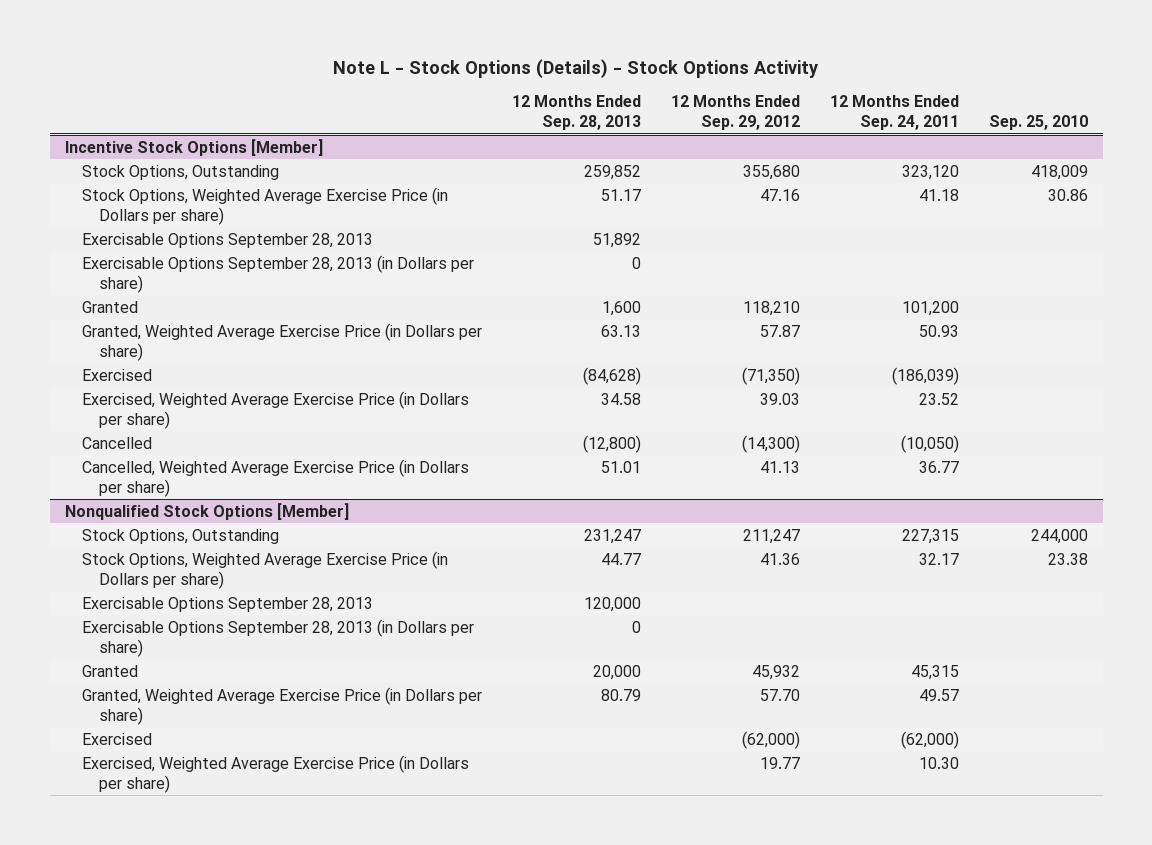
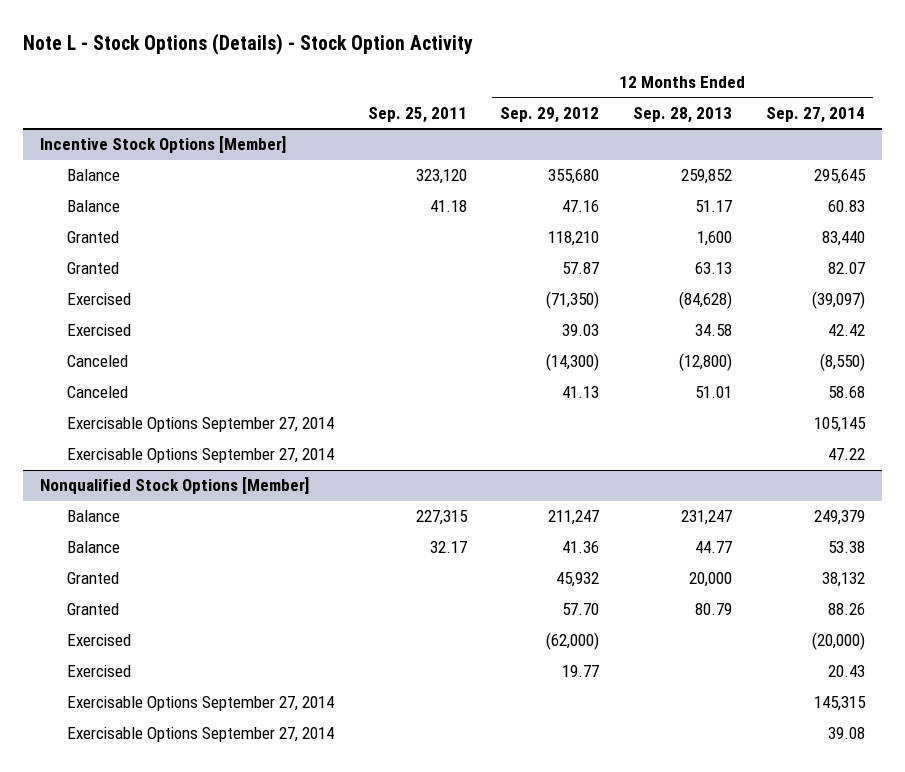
[333,59,819,79] Note L - Stock Options (Details) - Stock Options Activity -> [23,32,474,55] Note L - Stock Options (Details) - Stock Option Activity
[829,95,959,131] 12 Months Ended Sep. 24, 2011 -> none
[988,115,1088,131] Sep. 25, 2010 -> none
none -> [367,106,467,123] Sep. 25, 2011
none -> [765,106,865,123] Sep. 27, 2014
[81,232,373,248] Exercisable Options September 28, 2013 -> none
[81,254,474,293] Exercisable Options September 28, 2013 (in Dollars per share) -> none
[81,164,279,180] Stock Options, Outstanding -> [66,169,120,182] Balance
[81,186,448,225] Stock Options, Weighted Average Exercise Price (in Dollars per share) -> [66,200,120,213] Balance
[81,322,482,361] Granted, Weighted Average Exercise Price (in Dollars per share) -> [66,262,119,275] Granted
[81,390,469,429] Exercised, Weighted Average Exercise Price (in Dollars per share) -> [66,324,131,337] Exercised
[81,436,152,449] Cancelled -> [66,355,128,368] Canceled
[81,458,469,497] Cancelled, Weighted Average Exercise Price (in Dollars per share) -> [66,386,128,399] Canceled
none -> [66,417,334,433] Exercisable Options September 27, 2014
none -> [66,448,334,464] Exercisable Options September 27, 2014
[81,596,373,612] Exercisable Options September 28, 2013 -> none
[81,618,474,657] Exercisable Options September 28, 2013 (in Dollars per share) -> none
[81,528,279,544] Stock Options, Outstanding -> [66,510,120,523] Balance
[81,550,448,589] Stock Options, Weighted Average Exercise Price (in Dollars per share) -> [66,541,120,554] Balance
[81,686,482,725] Granted, Weighted Average Exercise Price (in Dollars per share) -> [66,603,119,616] Granted
[81,754,469,793] Exercised, Weighted Average Exercise Price (in Dollars per share) -> [66,665,131,678] Exercised
none -> [66,696,334,712] Exercisable Options September 27, 2014
none -> [66,727,334,743] Exercisable Options September 27, 2014

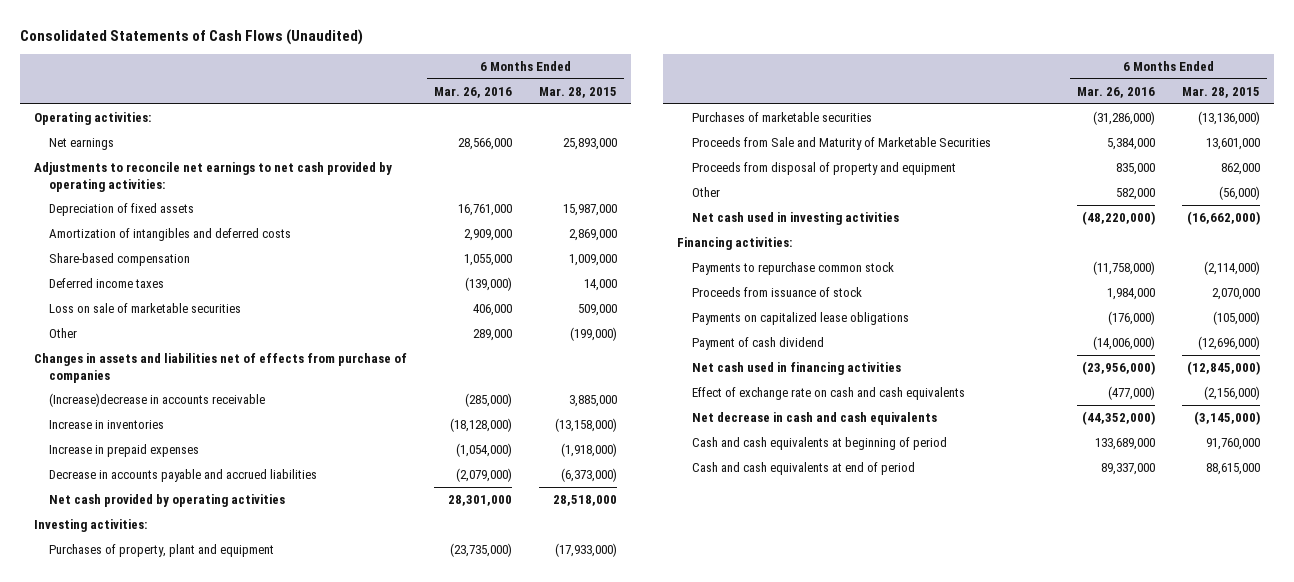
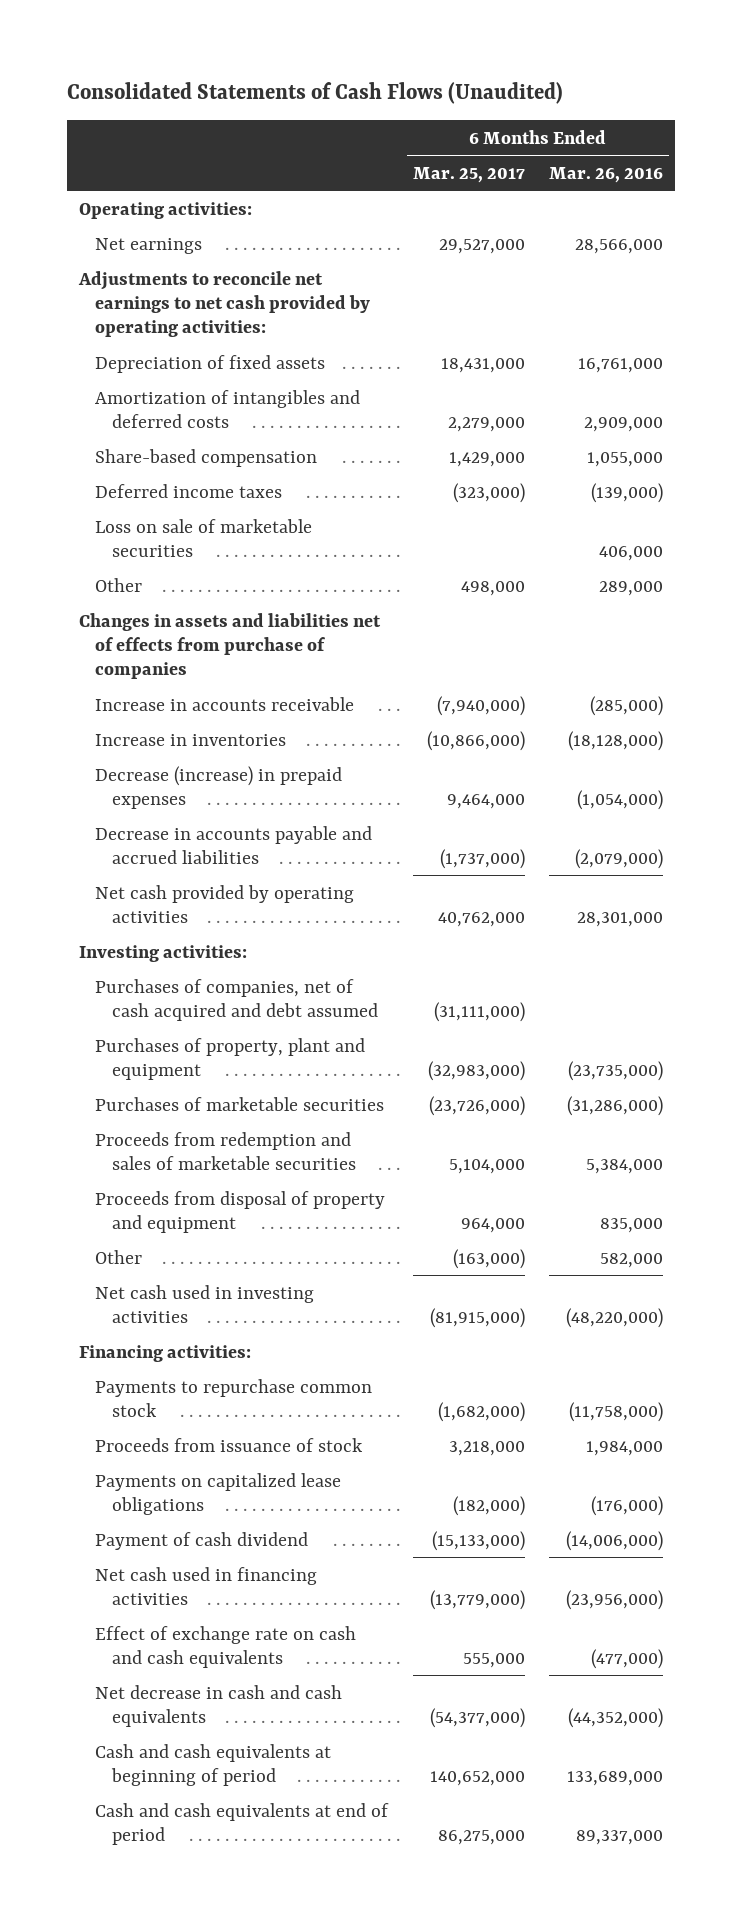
[539,86,618,98] Mar. 28, 2015 -> none
none -> [412,166,525,183] Mar. 25, 2017
[49,393,266,408] (Increase)decrease in accounts receivable -> [95,696,355,711] Increase in accounts receivable
[49,444,200,458] Increase in prepaid expenses -> [95,765,343,809] Decrease (increase) in prepaid expenses
none -> [95,978,378,1021] Purchases of companies, net of cash acquired and debt assumed
[692,137,992,151] Proceeds from Sale and Maturity of Marketable Securities -> [95,1131,356,1170] Proceeds from redemption and sales of marketable securities

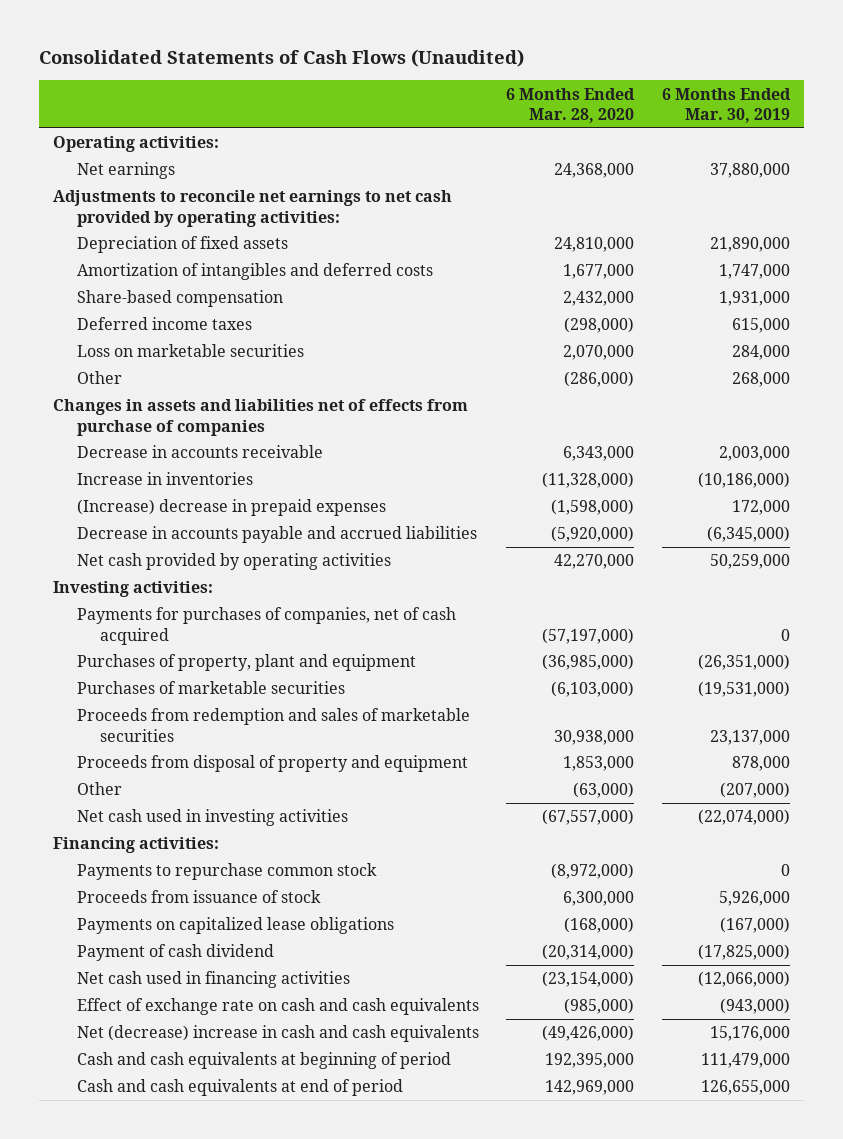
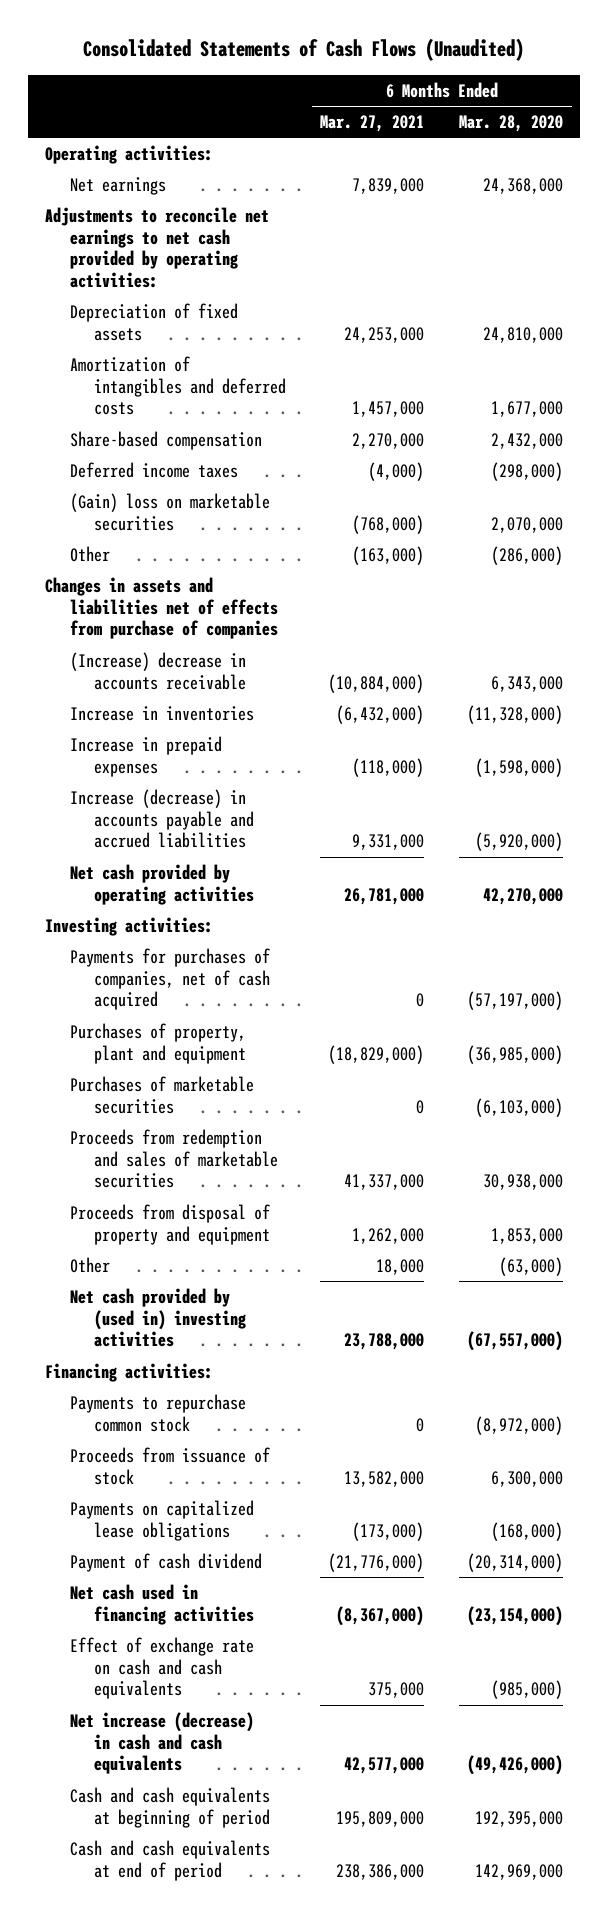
[662,87,792,124] 6 Months Ended Mar. 30, 2019 -> none
none -> [320,115,425,133] Mar. 27, 2021
[76,344,304,358] Loss on marketable securities -> [69,493,270,531] (Gain) loss on marketable securities
[76,445,323,459] Decrease in accounts receivable -> [69,652,246,690] (Increase) decrease in accounts receivable
[76,499,386,517] (Increase) decrease in prepaid expenses -> [69,736,222,777] Increase in prepaid expenses
[76,526,477,544] Decrease in accounts payable and accrued liabilities -> [69,789,254,849] Increase (decrease) in accounts payable and accrued liabilities
[76,809,348,827] Net cash used in investing activities -> [69,1288,246,1348] Net cash provided by (used in) investing activities
[76,1025,479,1043] Net (decrease) increase in cash and cash equivalents -> [69,1712,254,1775] Net increase (decrease) in cash and cash equivalents

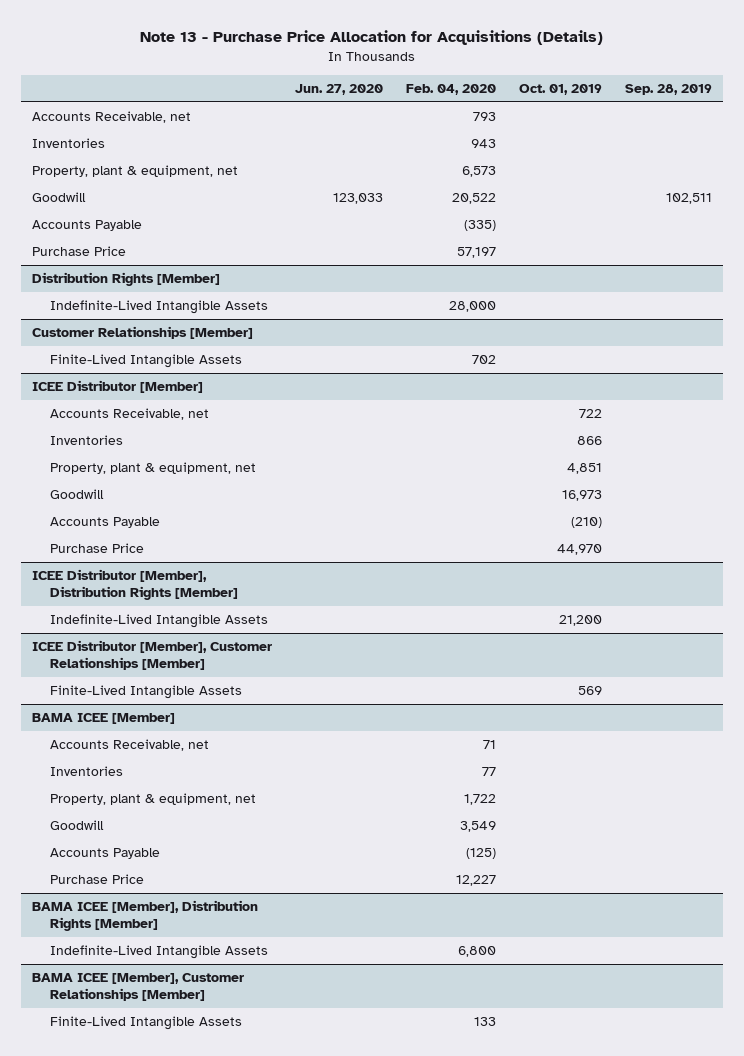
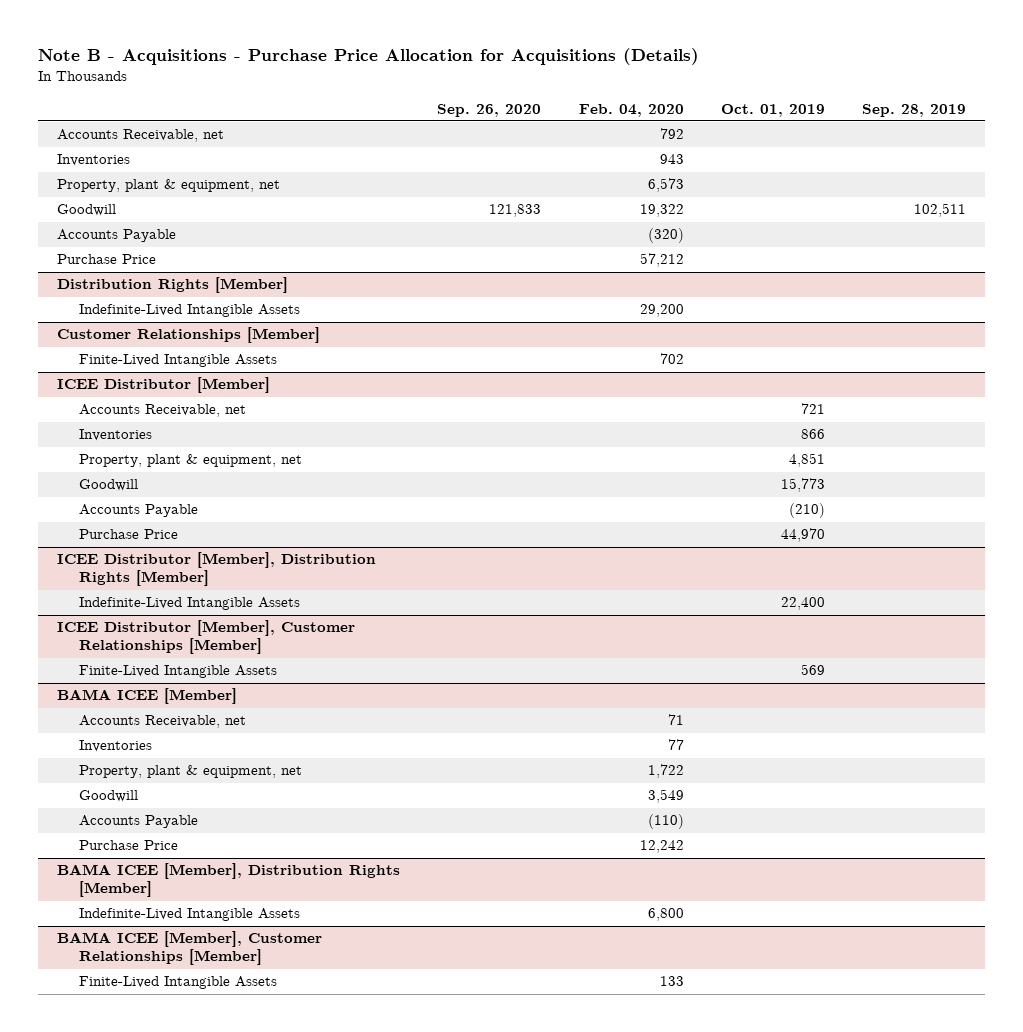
[140,30,604,46] Note 13 - Purchase Price Allocation for Acquisitions (Details) -> [38,48,700,66] Note B - Acquisitions - Purchase Price Allocation for Acquisitions (Details)
[295,83,384,95] Jun. 27, 2020 -> none
none -> [437,103,542,117] Sep. 26, 2020
[473,112,497,122] 793 -> [659,128,684,140] 792
[452,193,497,205] 20,522 -> [639,204,684,218] 19,322
[464,220,497,232] (335) -> [647,228,684,244] (320)
[457,247,497,259] 57,197 -> [639,253,684,268] 57,212
[449,301,497,313] 28,000 -> [639,304,684,318] 29,200
[579,409,603,419] 722 -> [800,403,825,415] 721
[562,490,603,502] 16,973 -> [780,478,825,493] 15,773
[559,615,603,627] 21,200 -> [780,597,825,611] 22,400
[466,848,497,860] (125) -> [647,814,684,830] (110)
[456,875,497,887] 12,227 -> [639,840,684,854] 12,242

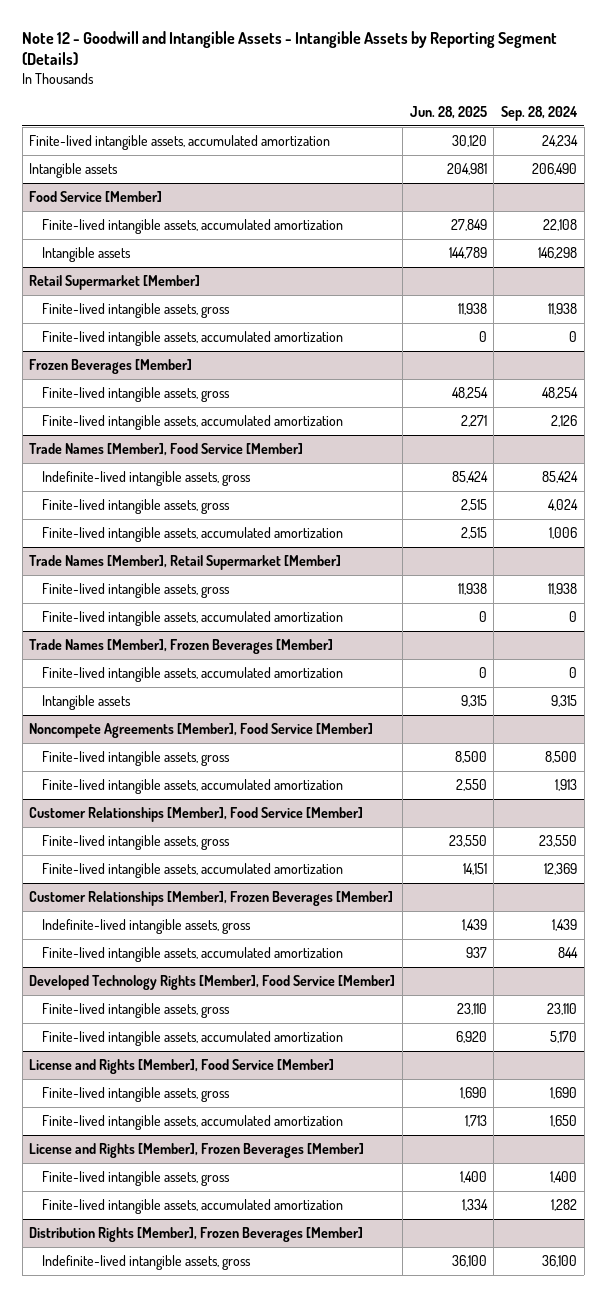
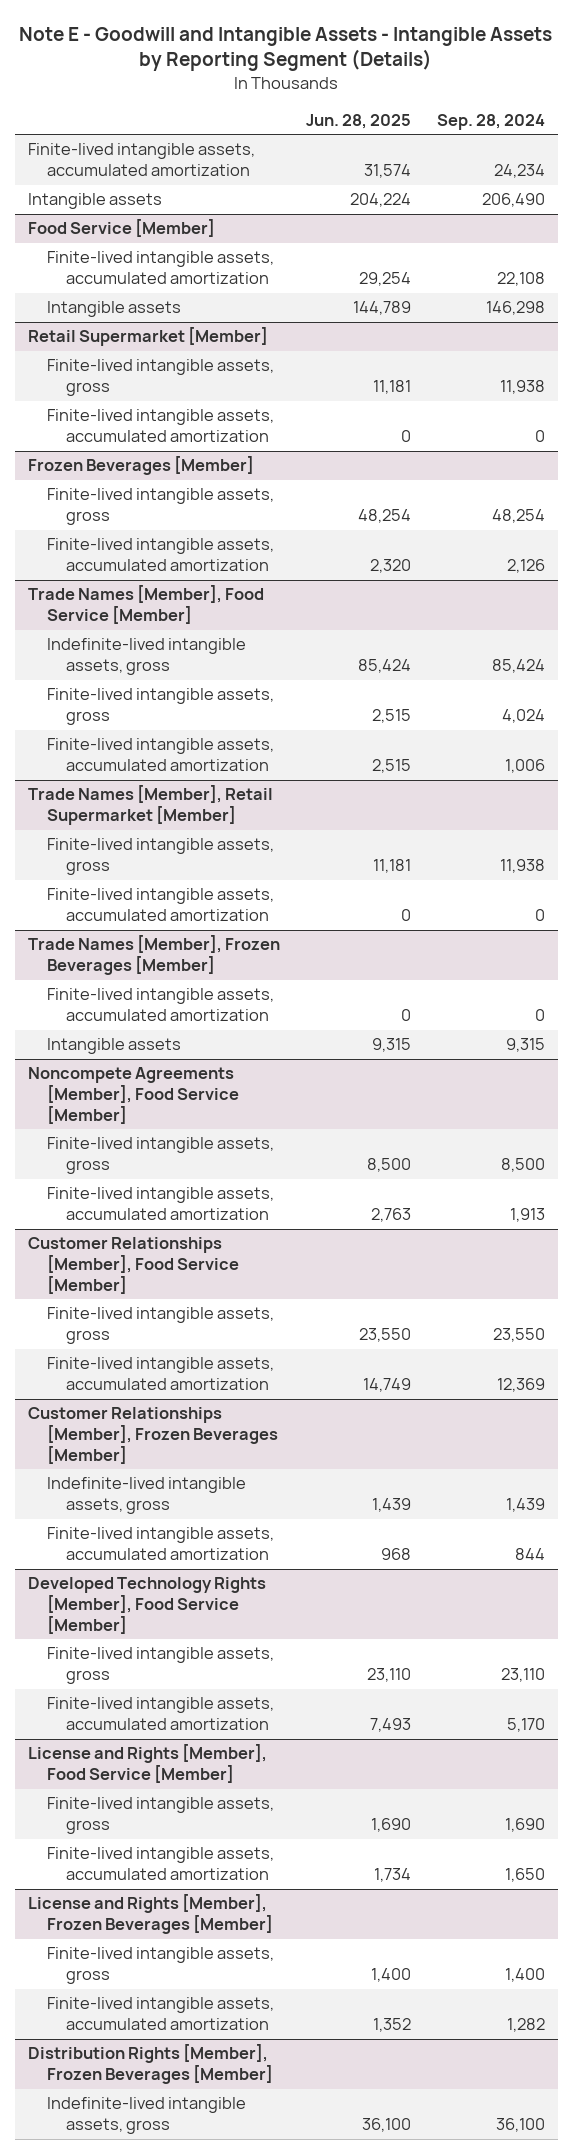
[22,30,558,66] Note 12 - Goodwill and Intangible Assets - Intangible Assets by Reporting Segment (Details) -> [19,26,553,72] Note E - Goodwill and Intangible Assets - Intangible Assets by Reporting Segment (Details)
[451,134,487,147] 30,120 -> [363,164,411,179] 31,574
[446,162,487,175] 204,981 -> [349,193,411,208] 204,224
[450,218,487,231] 27,849 -> [358,272,411,287] 29,254
[457,302,487,315] 11,938 -> [372,380,411,395] 11,181
[460,414,487,427] 2,271 -> [369,559,411,574] 2,320
[457,582,487,595] 11,938 -> [372,859,411,874] 11,181
[455,778,487,791] 2,550 -> [370,1208,411,1223] 2,763
[462,862,487,875] 14,151 -> [362,1378,411,1393] 14,749
[465,946,487,958] 937 -> [380,1548,411,1561] 968
[455,1030,487,1043] 6,920 -> [369,1718,411,1733] 7,493
[464,1114,487,1127] 1,713 -> [373,1868,411,1883] 1,734
[461,1198,488,1211] 1,334 -> [372,2018,411,2033] 1,352

